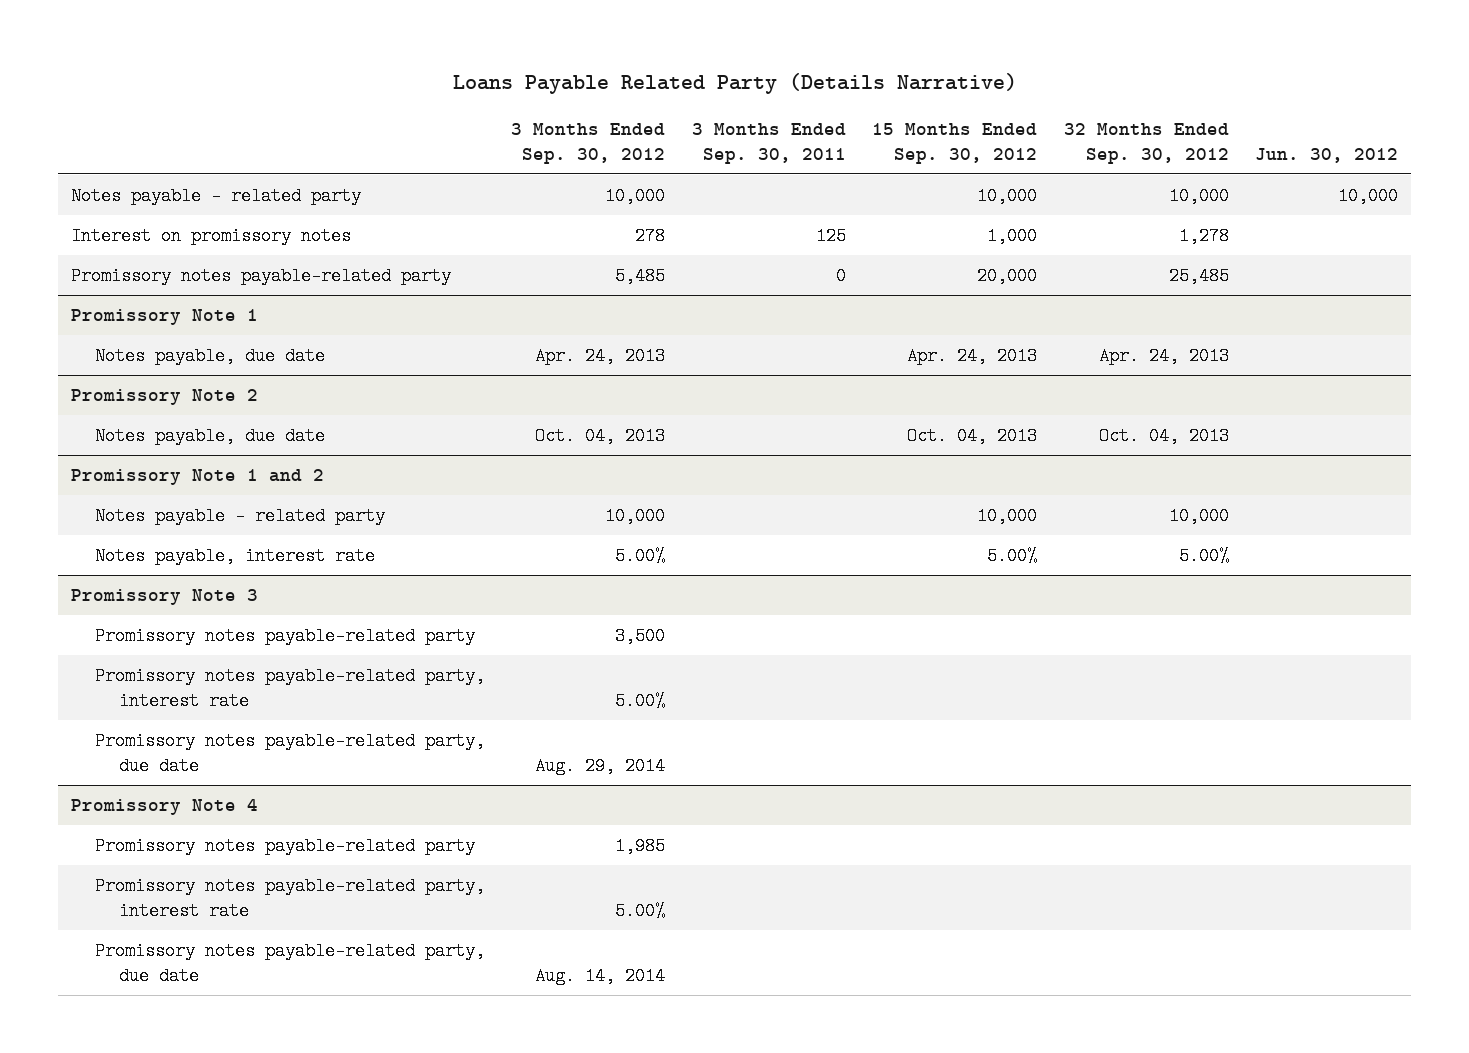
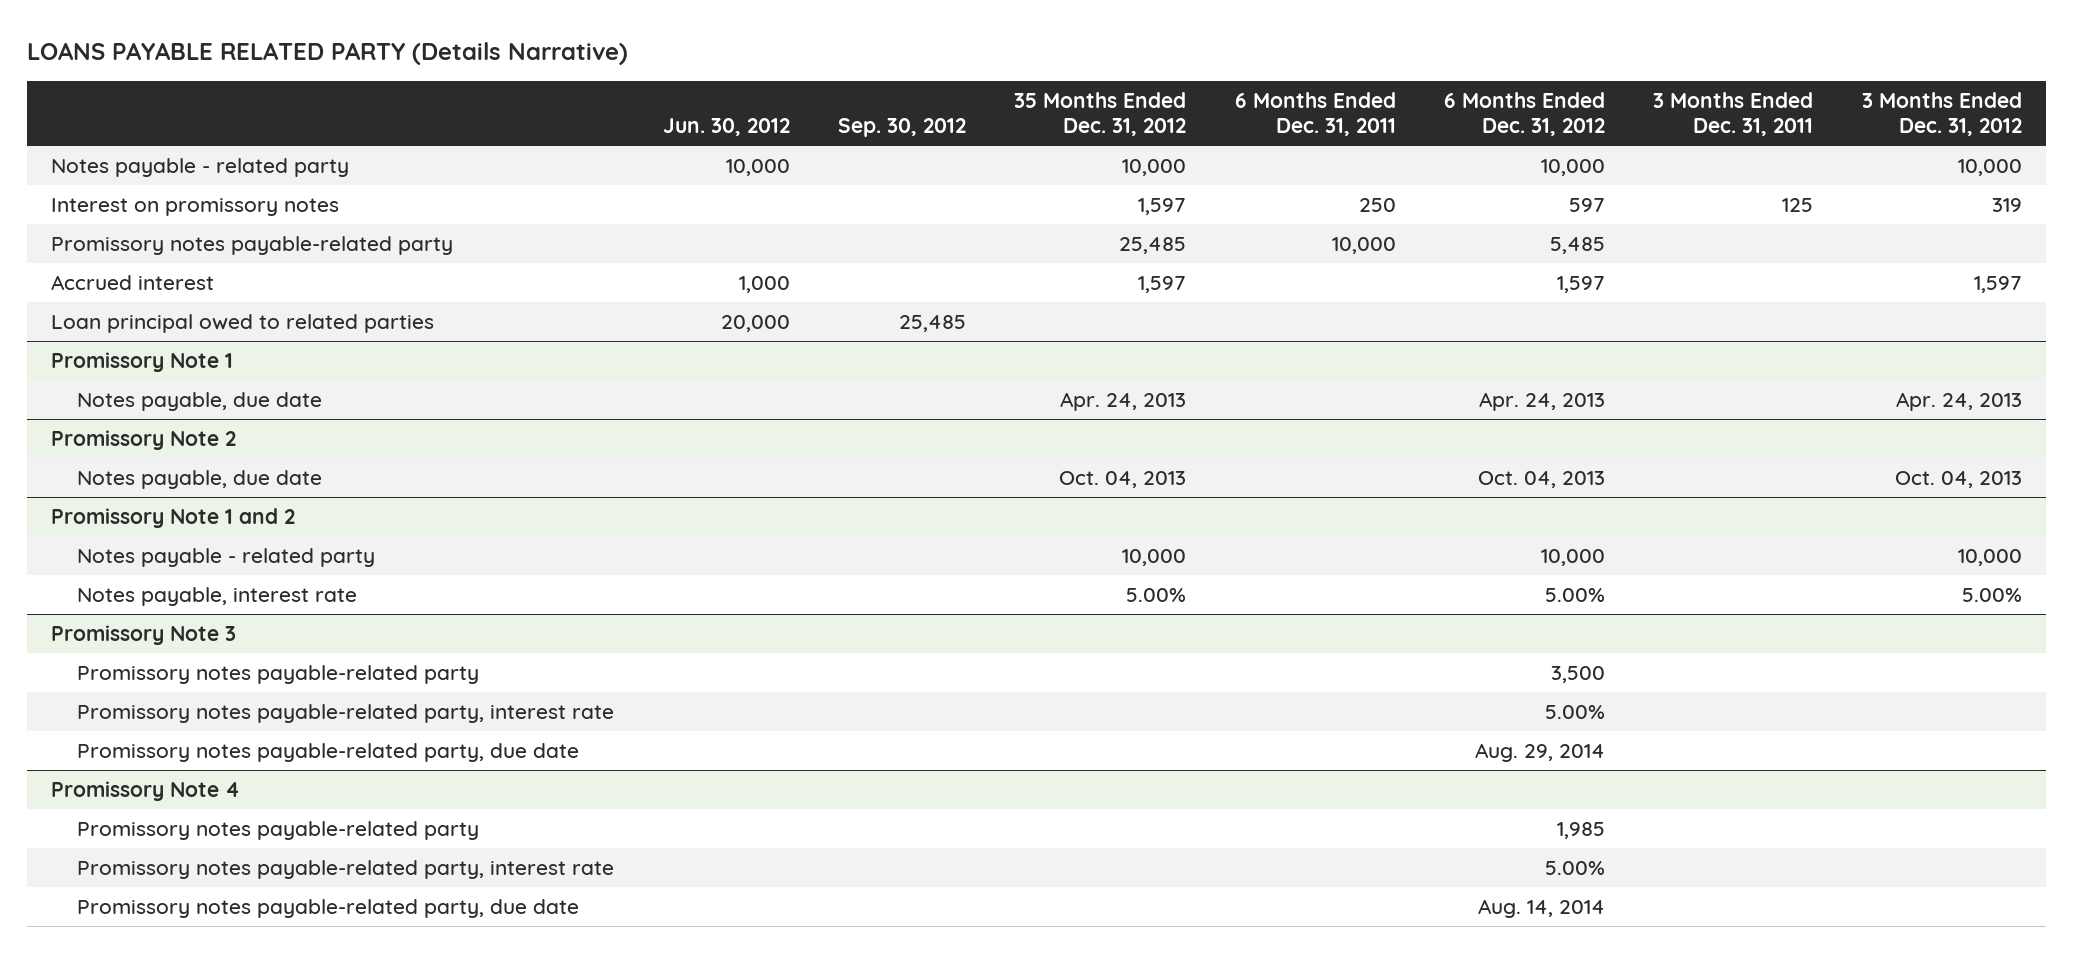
[452,72,1017,94] Loans Payable Related Party (Details Narrative) -> [27,41,629,65] LOANS PAYABLE RELATED PARTY (Details Narrative)
[511,122,666,164] 3 Months Ended Sep. 30, 2012 -> none
[691,122,846,164] 3 Months Ended Sep. 30, 2011 -> none
[872,122,1038,164] 15 Months Ended Sep. 30, 2012 -> none
[1063,122,1229,164] 32 Months Ended Sep. 30, 2012 -> none
none -> [838,118,967,138] Sep. 30, 2012
none -> [1014,91,1187,137] 35 Months Ended Dec. 31, 2012
none -> [1234,91,1396,137] 6 Months Ended Dec. 31, 2011
none -> [1444,91,1606,137] 6 Months Ended Dec. 31, 2012
none -> [1653,91,1814,137] 3 Months Ended Dec. 31, 2011
none -> [1861,91,2022,137] 3 Months Ended Dec. 31, 2012
none -> [51,274,215,290] Accrued interest
none -> [51,313,435,333] Loan principal owed to related parties

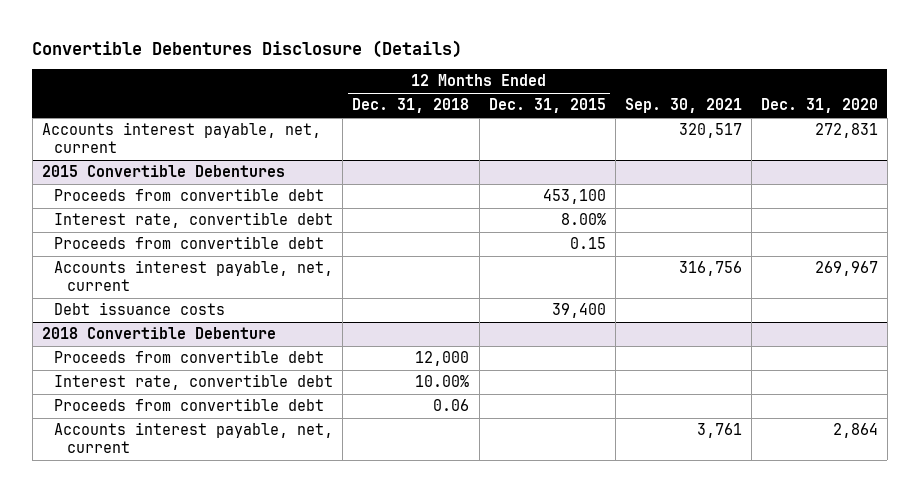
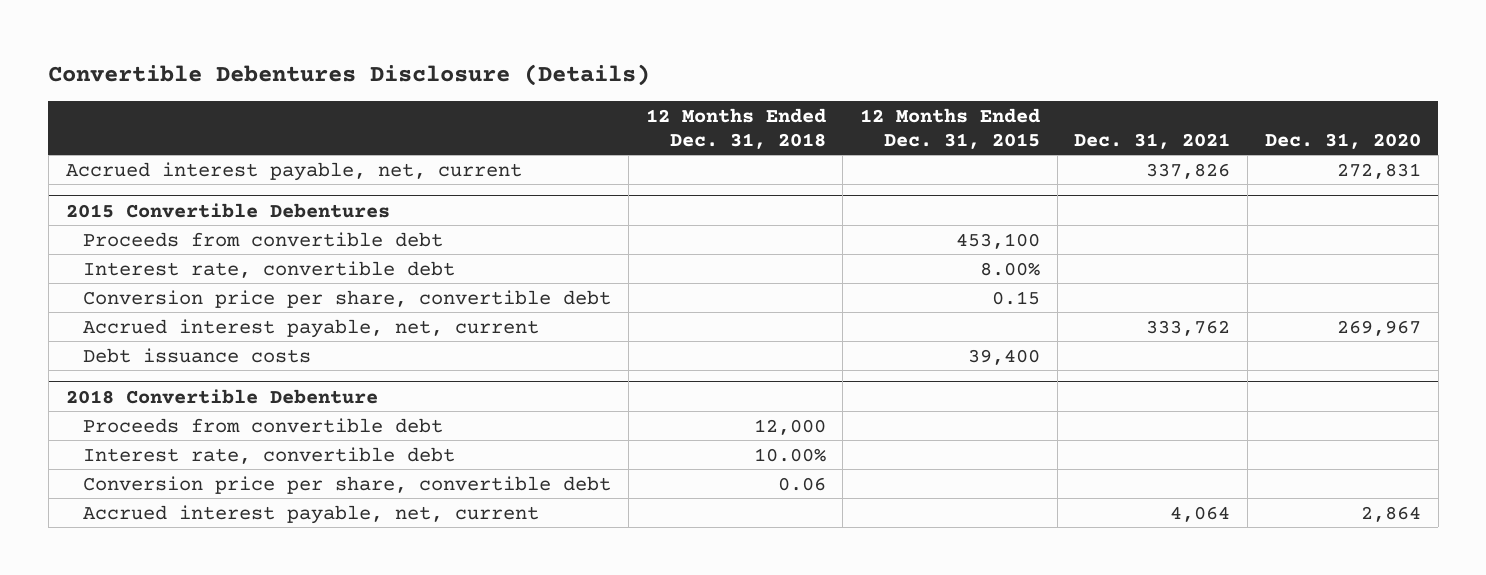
[624,98,742,114] Sep. 30, 2021 -> none
none -> [1074,132,1231,149] Dec. 31, 2021
[41,122,321,154] Accounts interest payable, net, current -> [65,161,522,181] Accrued interest payable, net, current
[54,236,325,250] Proceeds from convertible debt -> [83,289,612,308] Conversion price per share, convertible debt
[54,260,334,292] Accounts interest payable, net, current -> [83,318,540,338] Accrued interest payable, net, current
[54,398,325,412] Proceeds from convertible debt -> [83,475,612,494] Conversion price per share, convertible debt
[54,422,334,454] Accounts interest payable, net, current -> [83,504,540,524] Accrued interest payable, net, current

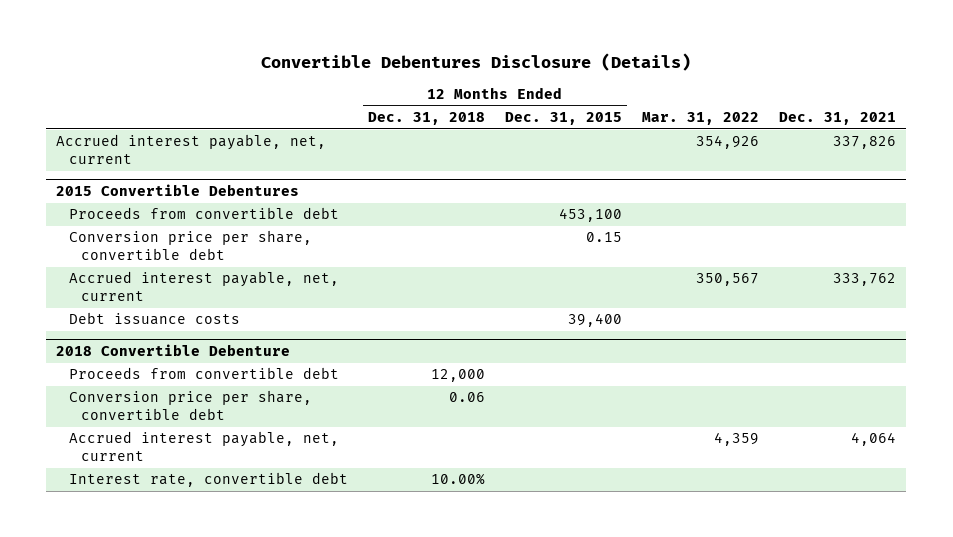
[1264,132,1421,149] Dec. 31, 2020 -> none
none -> [642,112,760,126] Mar. 31, 2022
[83,260,456,278] Interest rate, convertible debt -> none
[83,446,456,464] Interest rate, convertible debt -> [68,472,348,488] Interest rate, convertible debt

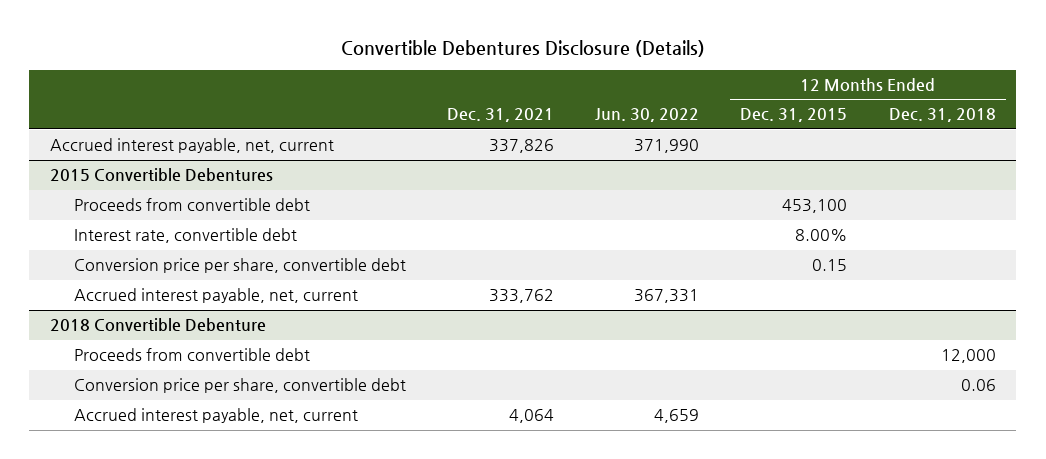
[642,112,760,126] Mar. 31, 2022 -> none
none -> [595,108,700,123] Jun. 30, 2022
none -> [73,228,297,244] Interest rate, convertible debt
[68,312,240,326] Debt issuance costs -> none
[68,472,348,488] Interest rate, convertible debt -> none

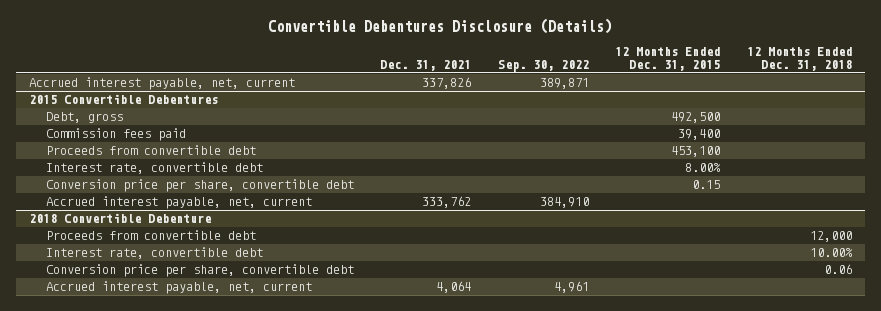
[595,108,700,123] Jun. 30, 2022 -> none
none -> [497,60,589,73] Sep. 30, 2022
none -> [45,112,123,124] Debt, gross
none -> [45,128,186,142] Commission fees paid
none -> [45,247,263,260] Interest rate, convertible debt

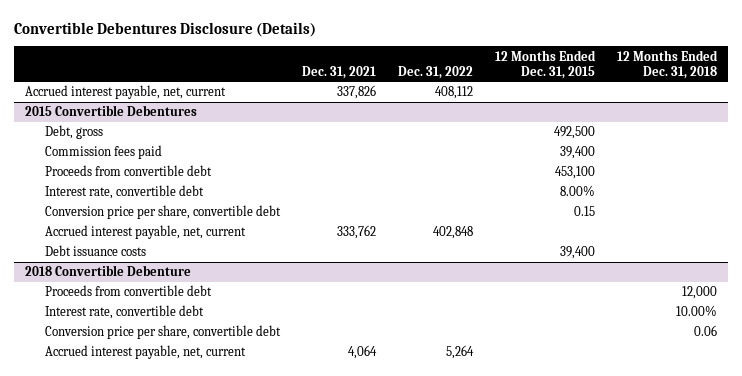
[497,60,589,73] Sep. 30, 2022 -> none
none -> [397,65,473,79] Dec. 31, 2022
none -> [44,245,146,257] Debt issuance costs

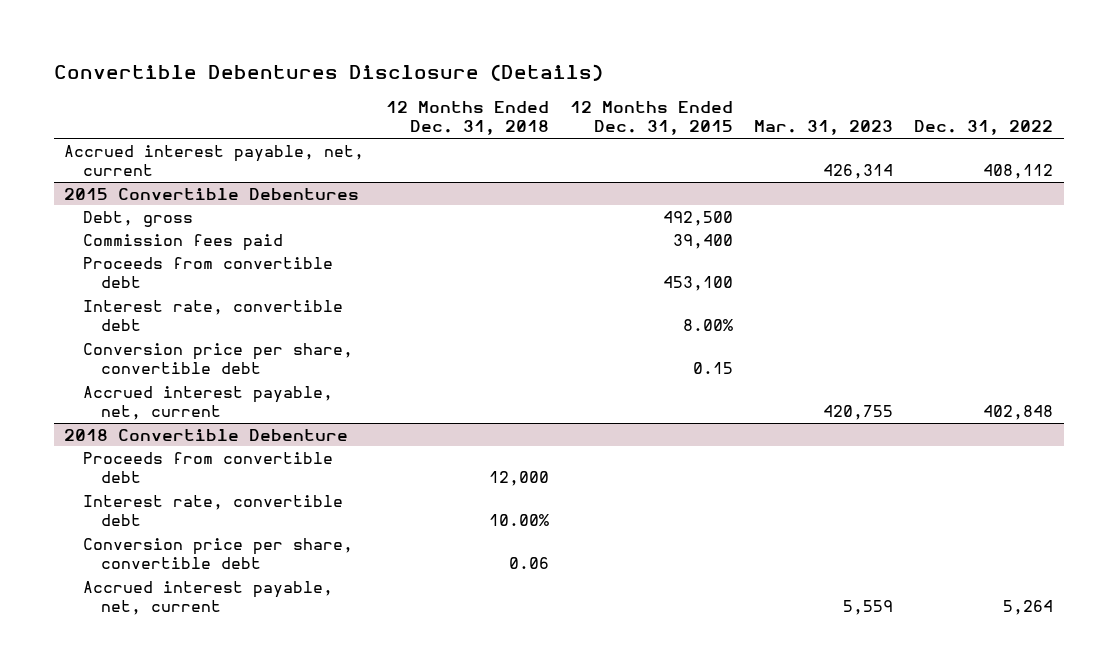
[301,65,376,79] Dec. 31, 2021 -> none
none -> [753,120,893,136] Mar. 31, 2023
[44,245,146,257] Debt issuance costs -> none

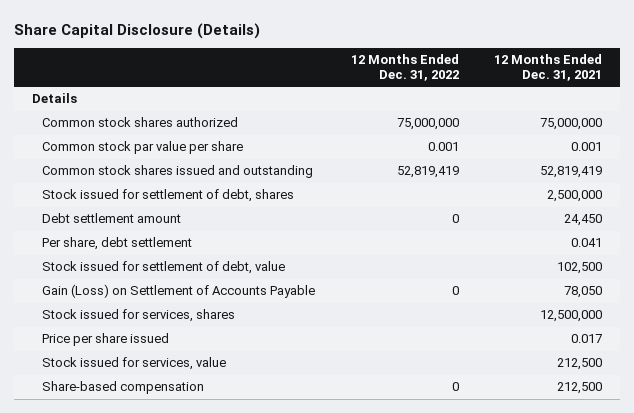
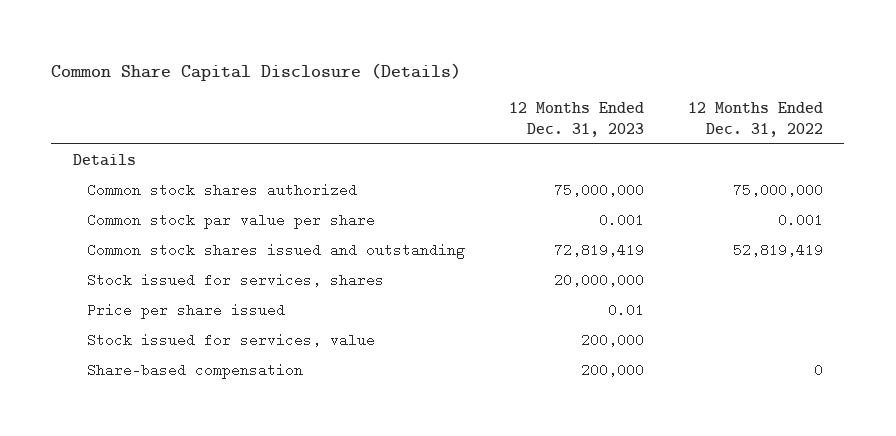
[14,22,261,39] Share Capital Disclosure (Details) -> [51,62,462,81] Common Share Capital Disclosure (Details)
[494,54,603,82] 12 Months Ended Dec. 31, 2021 -> none
none -> [508,102,644,137] 12 Months Ended Dec. 31, 2023
[42,189,295,203] Stock issued for settlement of debt, shares -> none
[42,213,182,224] Debt settlement amount -> none
[42,237,193,251] Per share, debt settlement -> none
[42,261,286,275] Stock issued for settlement of debt, value -> none
[42,284,316,299] Gain (Loss) on Settlement of Accounts Payable -> none

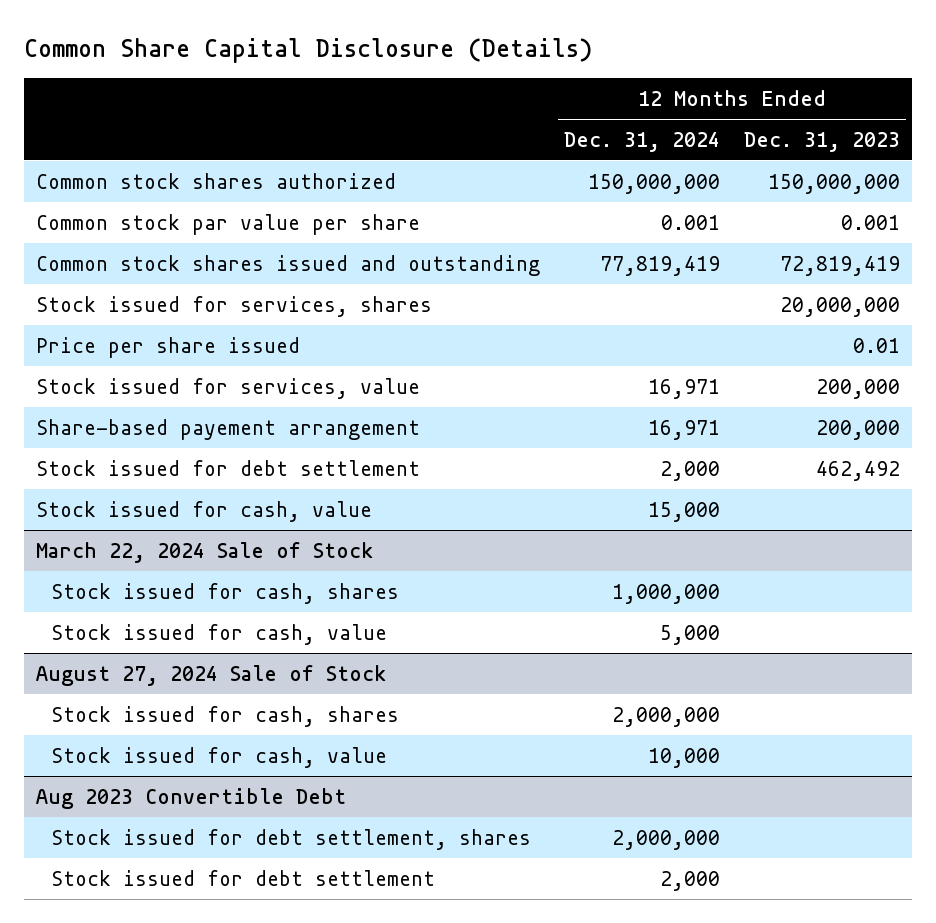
[687,102,823,137] 12 Months Ended Dec. 31, 2022 -> none
none -> [563,131,720,152] Dec. 31, 2024
[73,153,137,166] Details -> none
[553,182,644,197] 75,000,000 -> [767,173,900,194] 150,000,000
[87,362,304,379] Share-based compensation -> [36,418,421,440] Share-based payement arrangement
none -> [36,459,421,476] Stock issued for debt settlement
none -> [36,500,373,522] Stock issued for cash, value
none -> [36,541,374,563] March 22, 2024 Sale of Stock
none -> [51,582,400,604] Stock issued for cash, shares
none -> [51,623,388,645] Stock issued for cash, value
none -> [36,664,387,686] August 27, 2024 Sale of Stock
none -> [51,705,400,727] Stock issued for cash, shares
none -> [51,746,388,768] Stock issued for cash, value
none -> [36,787,347,809] Aug 2023 Convertible Debt
none -> [51,828,532,850] Stock issued for debt settlement, shares
none -> [51,869,436,886] Stock issued for debt settlement

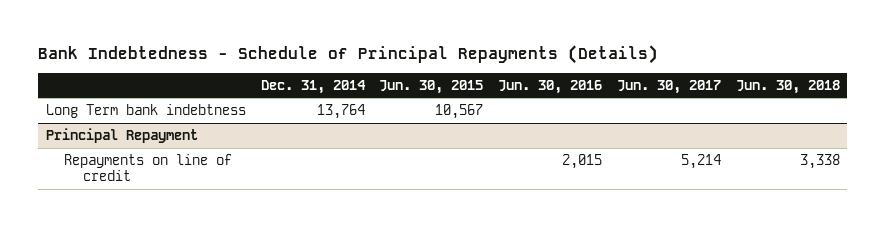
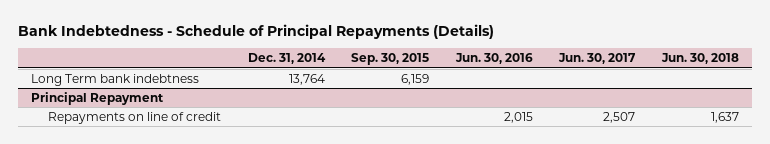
[379,79,484,94] Jun. 30, 2015 -> none
none -> [351,53,430,66] Sep. 30, 2015
[681,153,722,169] 5,214 -> [603,111,636,123] 2,507
[799,153,840,169] 3,338 -> [710,111,739,123] 1,637

